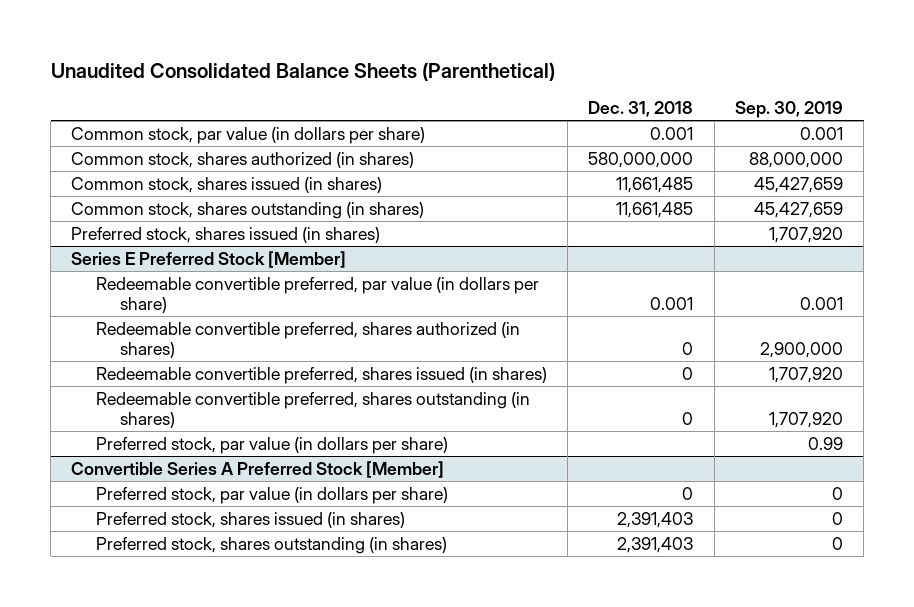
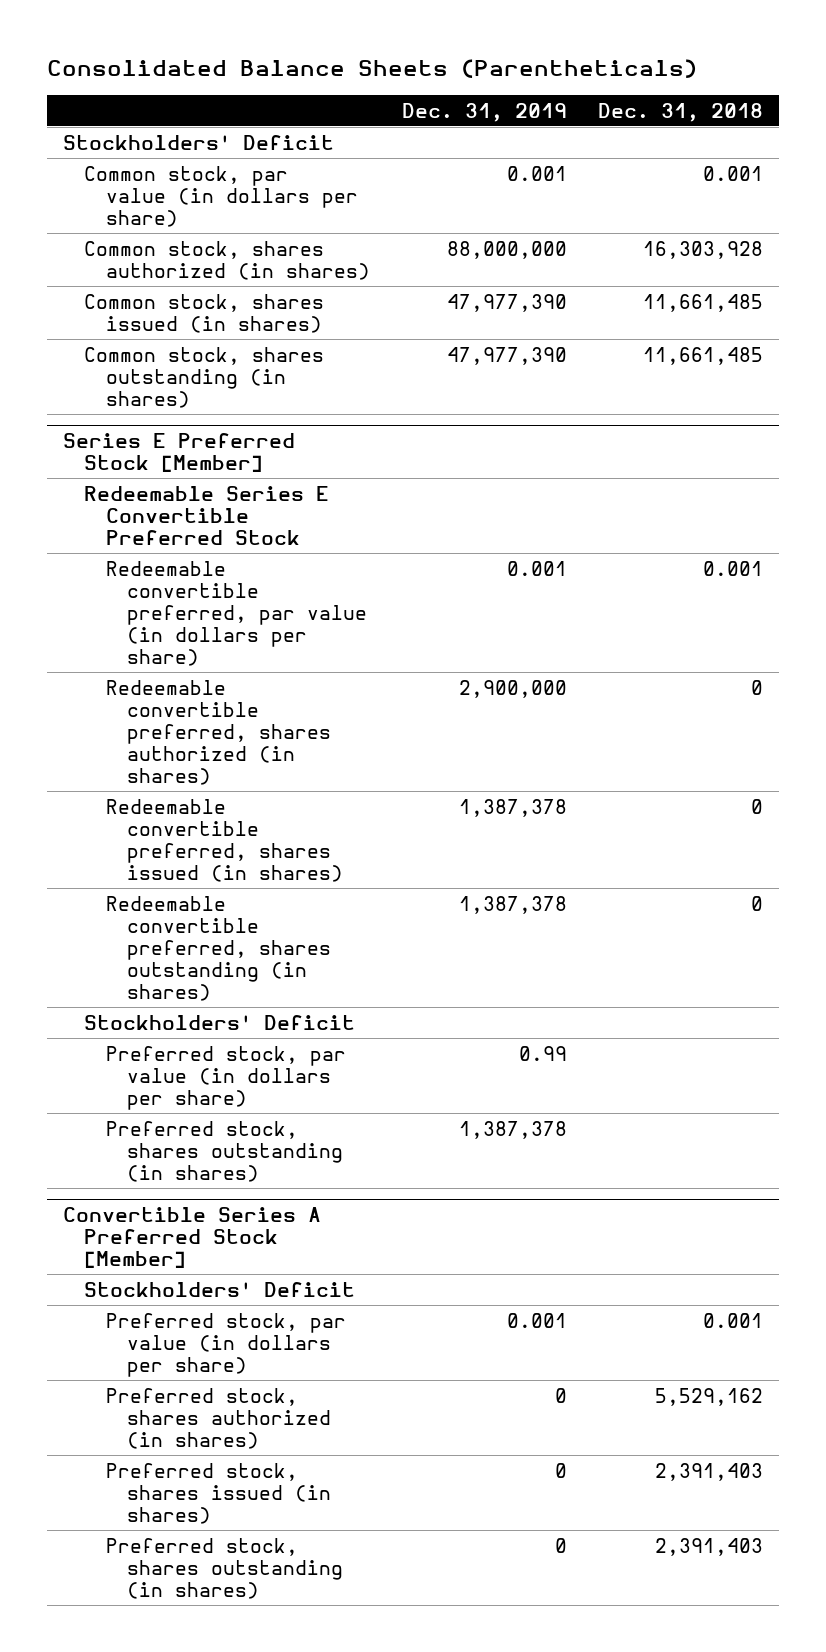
[50,61,555,81] Unaudited Consolidated Balance Sheets (Parenthetical) -> [46,59,697,79] Consolidated Balance Sheets (Parentheticals)
[734,100,843,118] Sep. 30, 2019 -> none
none -> [401,102,567,122] Dec. 31, 2019
none -> [62,134,334,150] Stockholders' Deficit
[588,151,694,168] 580,000,000 -> [643,240,764,259] 16,303,928
[71,226,381,243] Preferred stock, shares issued (in shares) -> none
none -> [84,485,330,545] Redeemable Series E Convertible Preferred Stock
none -> [84,1014,356,1030] Stockholders' Deficit
none -> [105,1120,344,1182] Preferred stock, shares outstanding (in shares)
none -> [84,1281,356,1297] Stockholders' Deficit
[682,486,694,500] 0 -> [703,1312,764,1328] 0.001
none -> [105,1387,332,1449] Preferred stock, shares authorized (in shares)

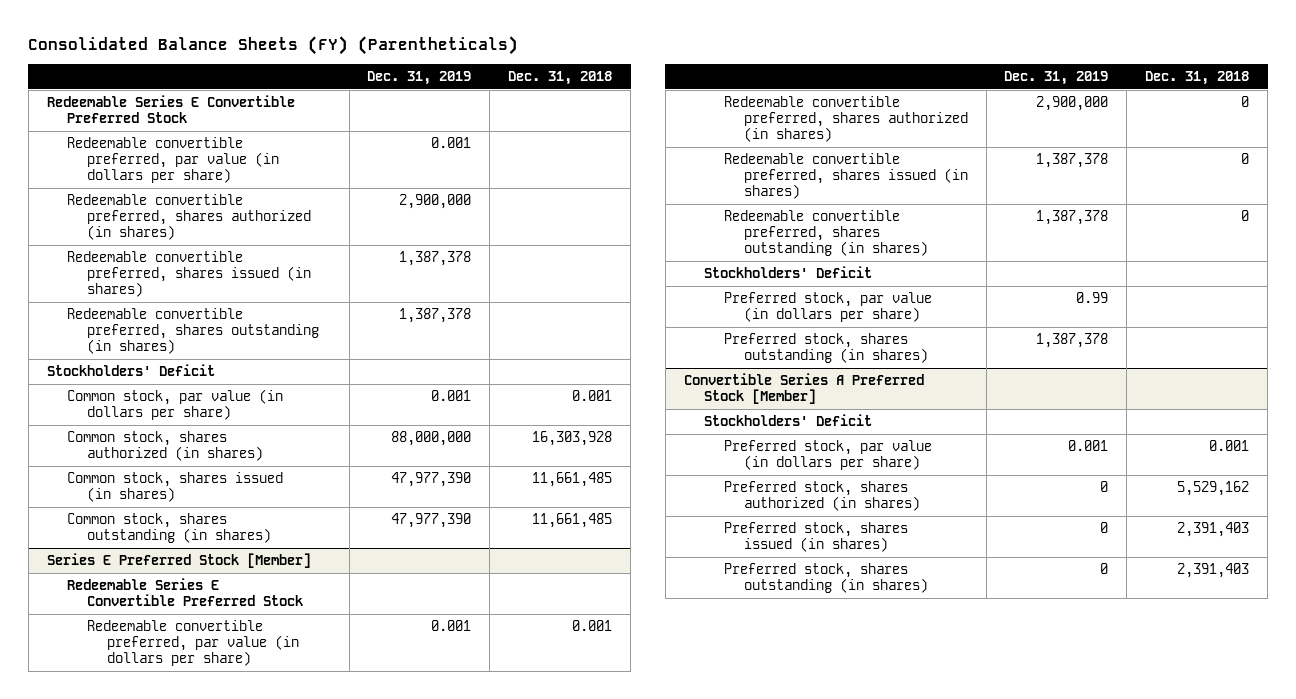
[46,59,697,79] Consolidated Balance Sheets (Parentheticals) -> [28,36,519,56] Consolidated Balance Sheets (FY) (Parentheticals)
none -> [46,95,295,124] Redeemable Series E Convertible Preferred Stock
none -> [66,137,279,184] Redeemable convertible preferred, par value (in dollars per share)
none -> [66,194,311,241] Redeemable convertible preferred, shares authorized (in shares)
none -> [66,251,311,298] Redeemable convertible preferred, shares issued (in shares)
none -> [66,308,319,355] Redeemable convertible preferred, shares outstanding (in shares)

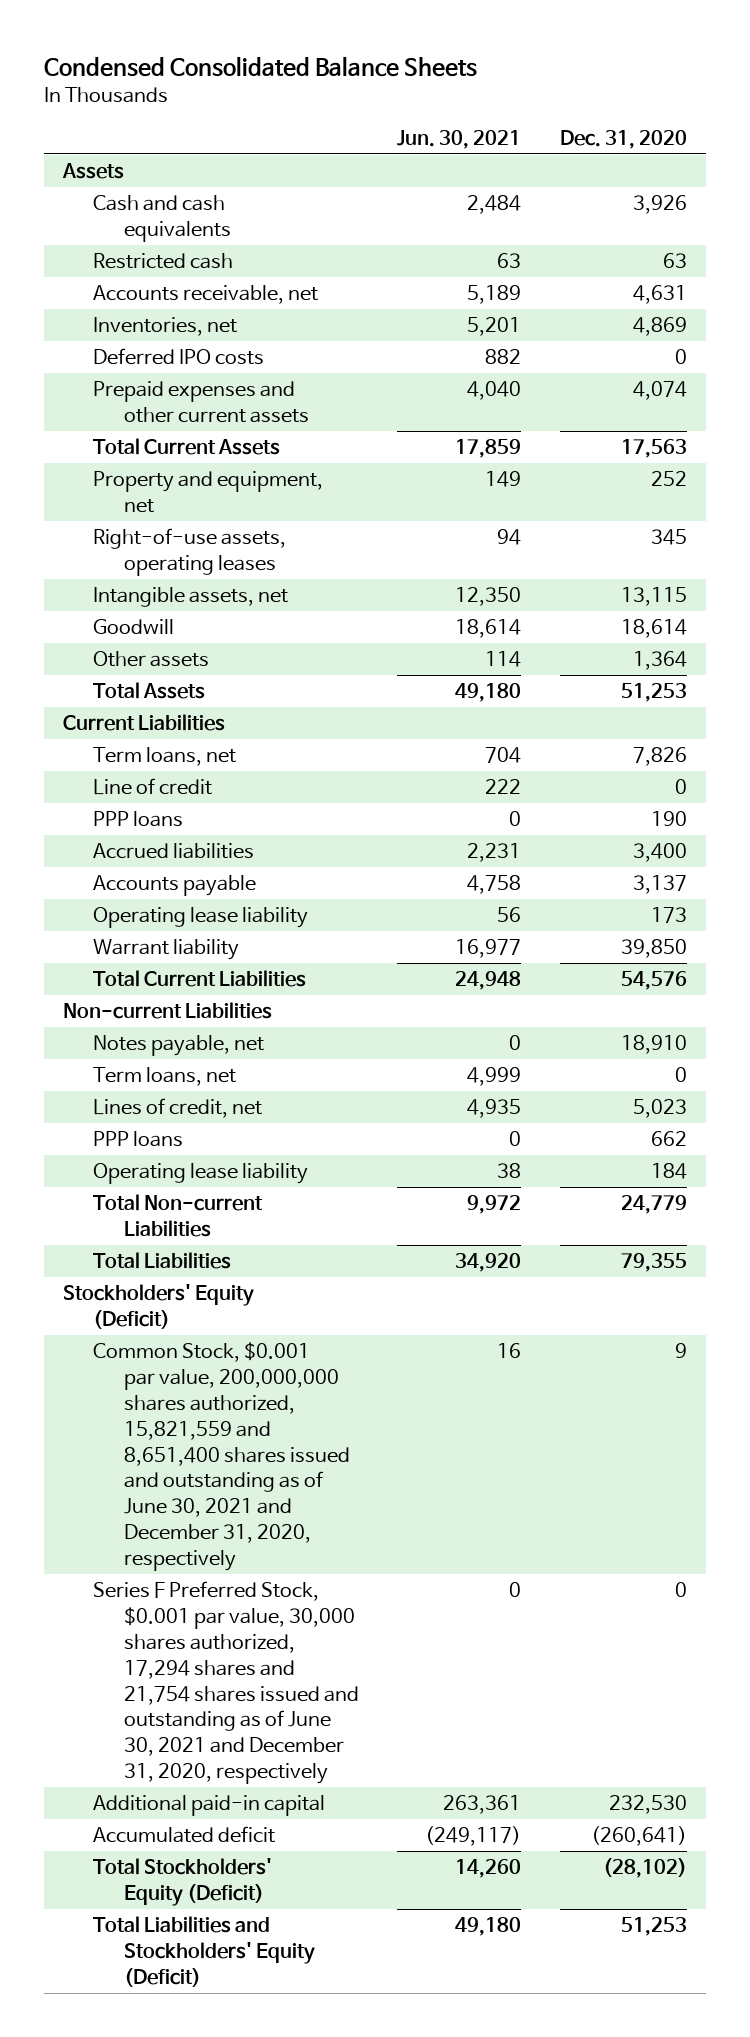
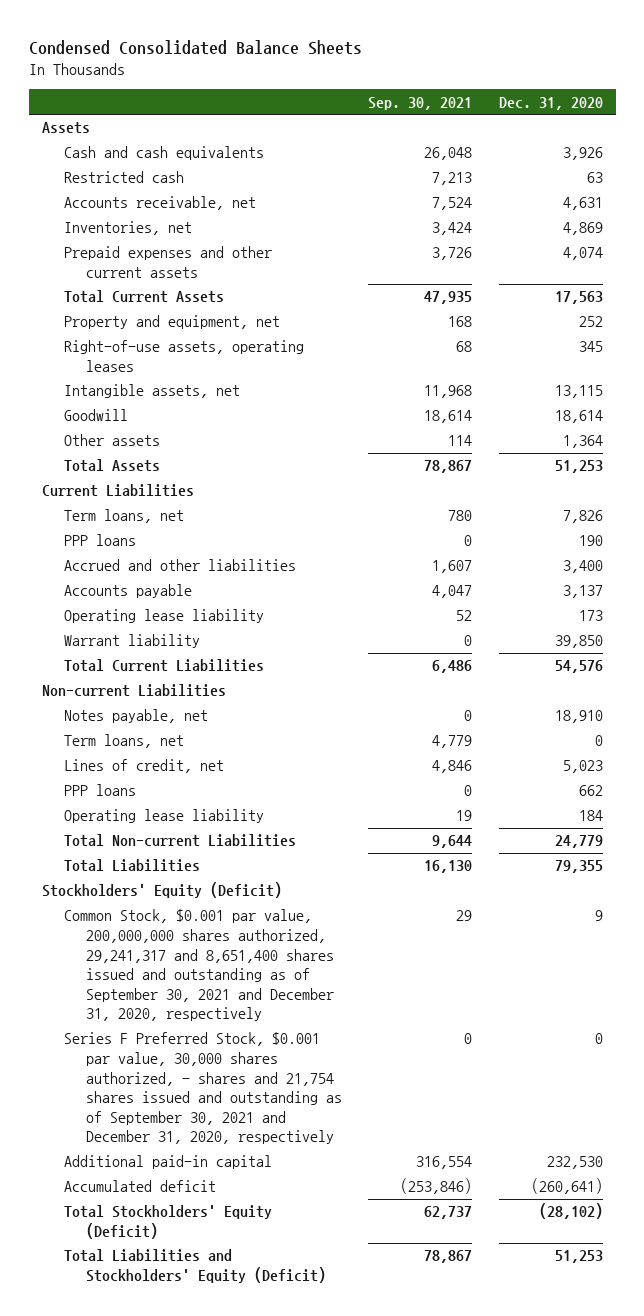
[397,129,522,149] Jun. 30, 2021 -> none
none -> [368,96,473,110] Sep. 30, 2021
[93,348,265,366] Deferred IPO costs -> none
[93,778,213,796] Line of credit -> none
[93,843,255,860] Accrued liabilities -> [63,559,296,572] Accrued and other liabilities
[93,1342,350,1571] Common Stock, $0.001 par value, 200,000,000 shares authorized, 15,821,559 and 8,651,400 shares issued and outstanding as of June 30, 2021 and December 31, 2020, respectively -> [63,909,335,1022] Common Stock, $0.001 par value, 200,000,000 shares authorized, 29,241,317 and 8,651,400 shares issued and outstanding as of September 30, 2021 and December 31, 2020, respectively
[93,1581,359,1785] Series F Preferred Stock, $0.001 par value, 30,000 shares authorized, 17,294 shares and 21,754 shares issued and outstanding as of June 30, 2021 and December 31, 2020, respectively -> [63,1032,343,1145] Series F Preferred Stock, $0.001 par value, 30,000 shares authorized, - shares and 21,754 shares issued and outstanding as of September 30, 2021 and December 31, 2020, respectively

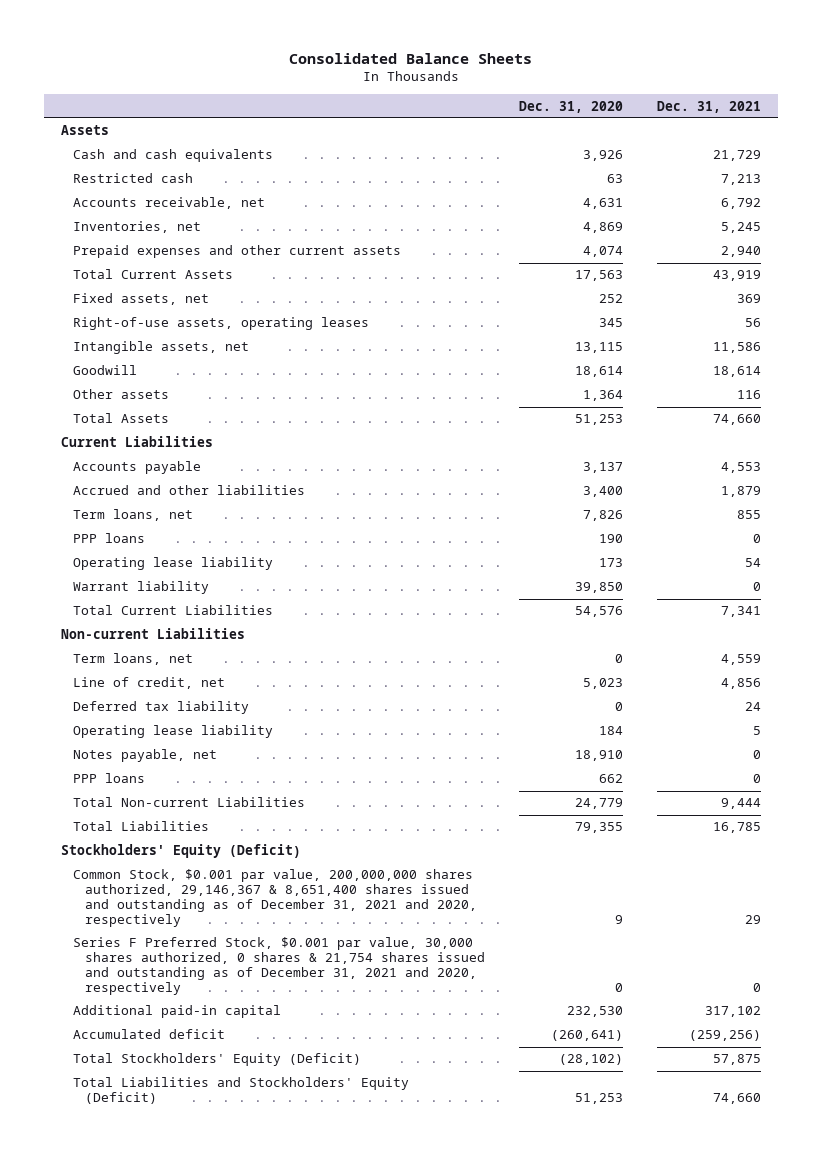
[28,39,362,55] Condensed Consolidated Balance Sheets -> [288,52,532,64] Consolidated Balance Sheets
[368,96,473,110] Sep. 30, 2021 -> none
none -> [656,100,761,113] Dec. 31, 2021
[63,315,280,330] Property and equipment, net -> [72,293,209,306] Fixed assets, net
[63,584,192,599] Accounts payable -> [72,461,201,475] Accounts payable
[63,559,296,572] Accrued and other liabilities -> [72,485,305,496] Accrued and other liabilities
[63,759,224,774] Lines of credit, net -> [72,677,225,690] Line of credit, net
none -> [72,701,249,715] Deferred tax liability
[63,709,208,724] Notes payable, net -> [72,749,217,763] Notes payable, net
[63,784,136,797] PPP loans -> [72,773,145,784] PPP loans
[63,909,335,1022] Common Stock, $0.001 par value, 200,000,000 shares authorized, 29,241,317 and 8,651,400 shares issued and outstanding as of September 30, 2021 and December 31, 2020, respectively -> [72,869,477,927] Common Stock, $0.001 par value, 200,000,000 shares authorized, 29,146,367 & 8,651,400 shares issued and outstanding as of December 31, 2021 and 2020, respectively
[63,1032,343,1145] Series F Preferred Stock, $0.001 par value, 30,000 shares authorized, - shares and 21,754 shares issued and outstanding as of September 30, 2021 and December 31, 2020, respectively -> [72,937,485,995] Series F Preferred Stock, $0.001 par value, 30,000 shares authorized, 0 shares & 21,754 shares issued and outstanding as of December 31, 2021 and 2020, respectively

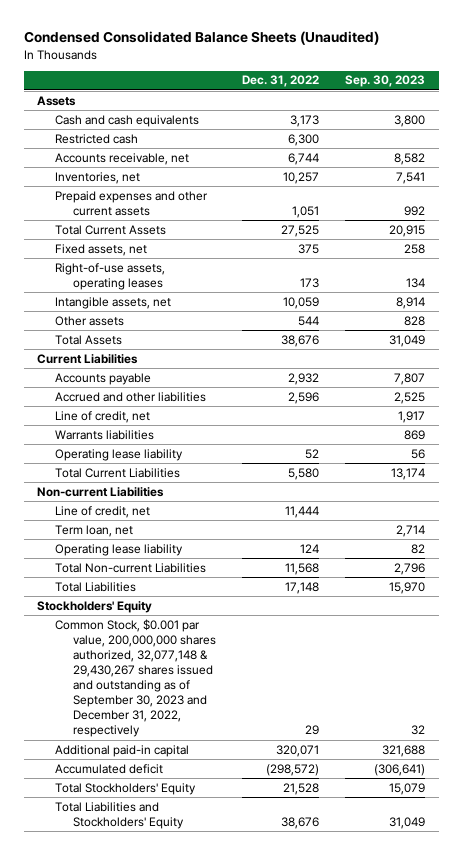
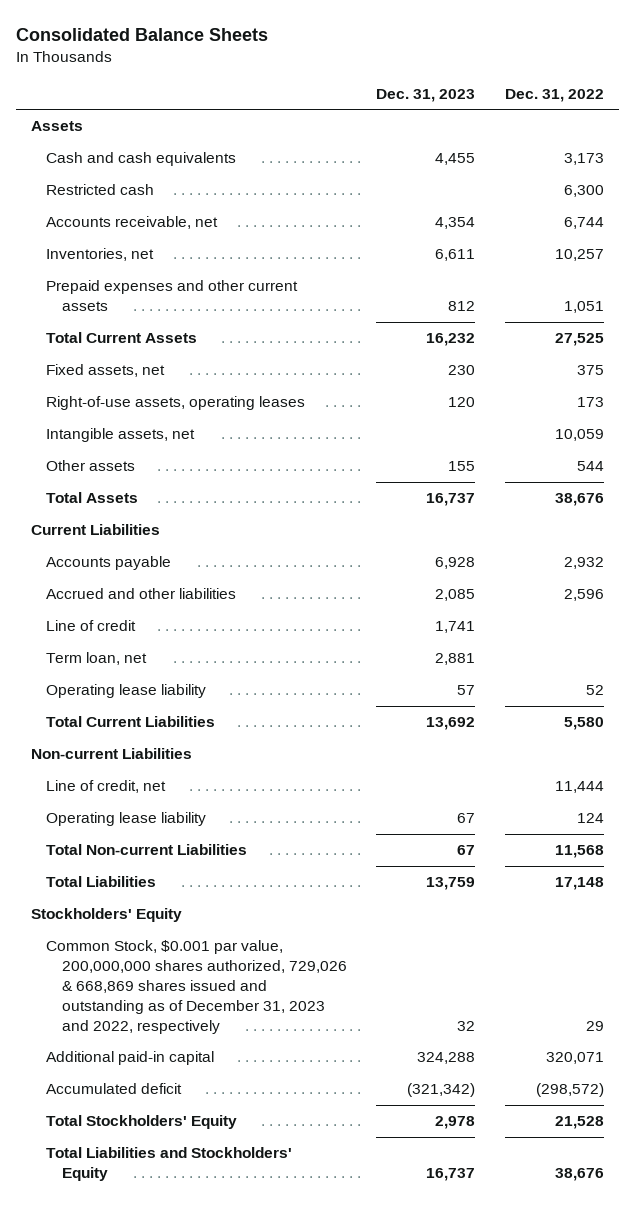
[23,31,379,46] Condensed Consolidated Balance Sheets (Unaudited) -> [16,27,269,41] Consolidated Balance Sheets
[345,75,426,88] Sep. 30, 2023 -> none
none -> [376,88,476,102] Dec. 31, 2023
[54,429,154,440] Warrants liabilities -> none
[54,410,150,423] Line of credit, net -> [46,620,137,632] Line of credit
[54,524,133,537] Term loan, net -> [46,652,148,666] Term loan, net
[54,618,216,738] Common Stock, $0.001 par value, 200,000,000 shares authorized, 32,077,148 & 29,430,267 shares issued and outstanding as of September 30, 2023 and December 31, 2022, respectively -> [46,940,347,1034] Common Stock, $0.001 par value, 200,000,000 shares authorized, 729,026 & 668,869 shares issued and outstanding as of December 31, 2023 and 2022, respectively

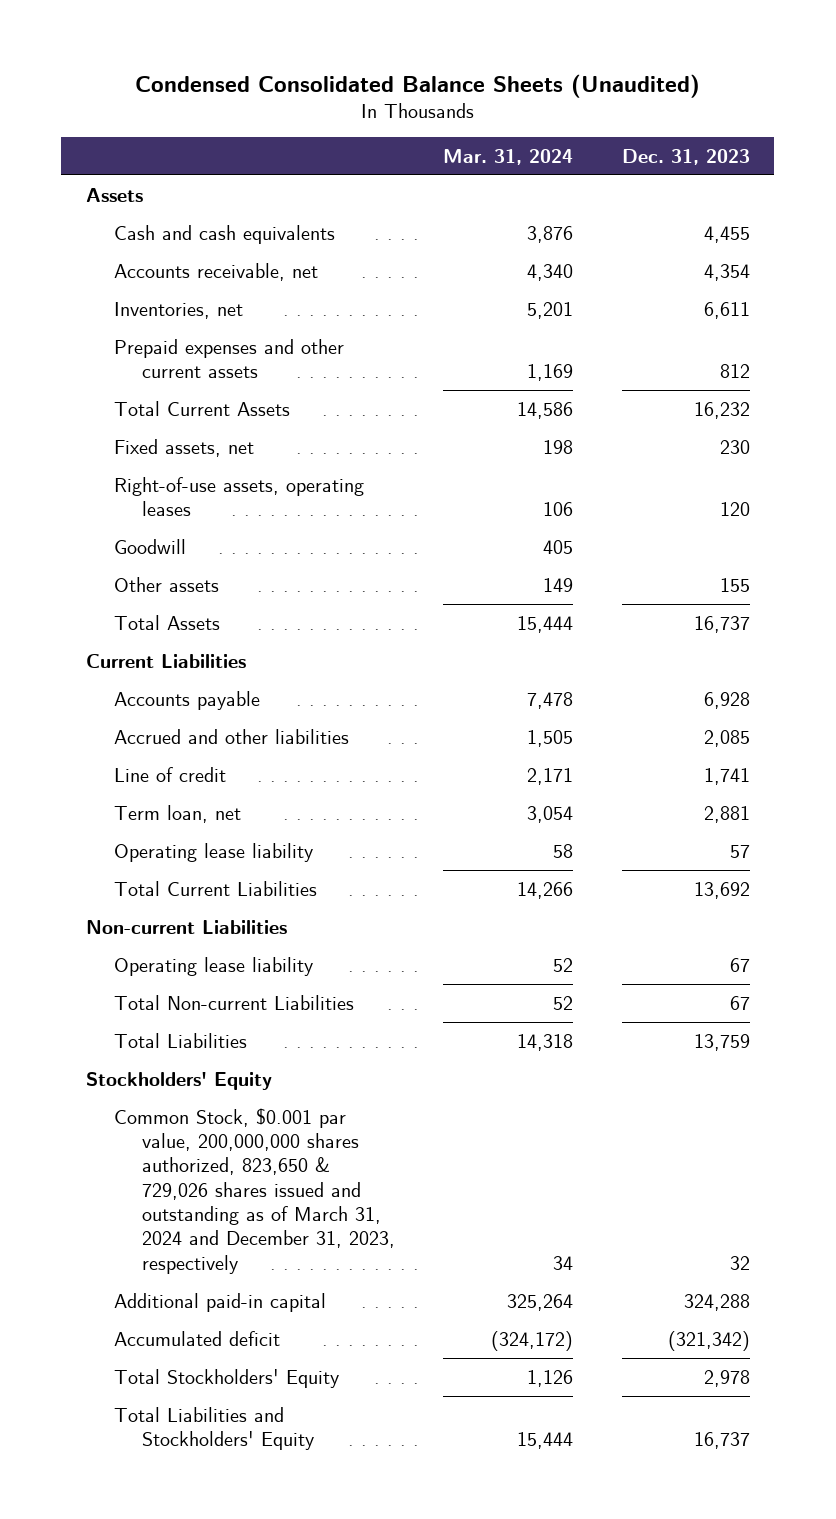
[16,27,269,41] Consolidated Balance Sheets -> [134,73,700,98] Condensed Consolidated Balance Sheets (Unaudited)
[504,88,604,102] Dec. 31, 2022 -> none
none -> [443,148,574,165] Mar. 31, 2024
[46,184,155,196] Restricted cash -> none
[46,428,196,443] Intangible assets, net -> none
none -> [113,538,186,554] Goodwill
[46,780,167,794] Line of credit, net -> none
[46,940,347,1034] Common Stock, $0.001 par value, 200,000,000 shares authorized, 729,026 & 668,869 shares issued and outstanding as of December 31, 2023 and 2022, respectively -> [113,1107,395,1274] Common Stock, $0.001 par value, 200,000,000 shares authorized, 823,650 & 729,026 shares issued and outstanding as of March 31, 2024 and December 31, 2023, respectively

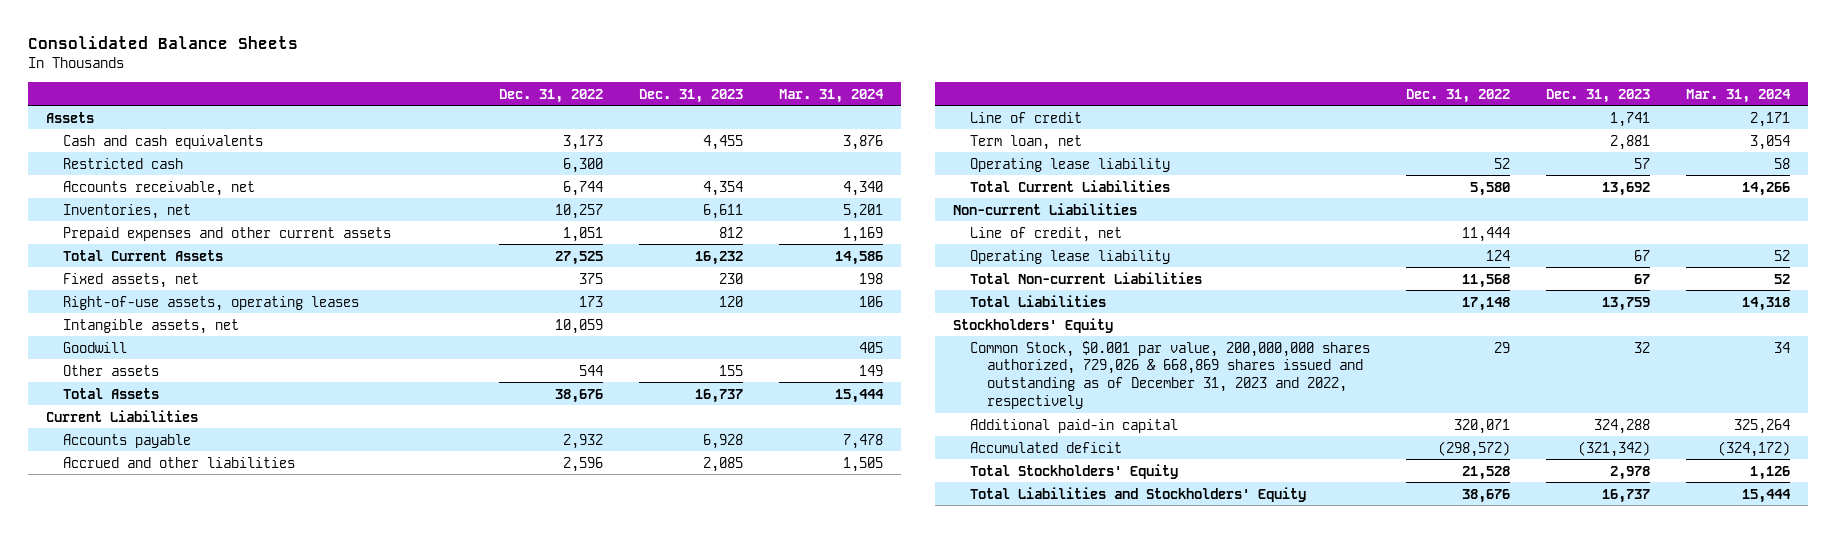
[134,73,700,98] Condensed Consolidated Balance Sheets (Unaudited) -> [27,36,298,50] Consolidated Balance Sheets
none -> [498,88,603,103] Dec. 31, 2022
none -> [62,157,183,169] Restricted cash
none -> [62,318,239,334] Intangible assets, net
none -> [970,226,1123,242] Line of credit, net
[113,1107,395,1274] Common Stock, $0.001 par value, 200,000,000 shares authorized, 823,650 & 729,026 shares issued and outstanding as of March 31, 2024 and December 31, 2023, respectively -> [970,340,1371,410] Common Stock, $0.001 par value, 200,000,000 shares authorized, 729,026 & 668,869 shares issued and outstanding as of December 31, 2023 and 2022, respectively

